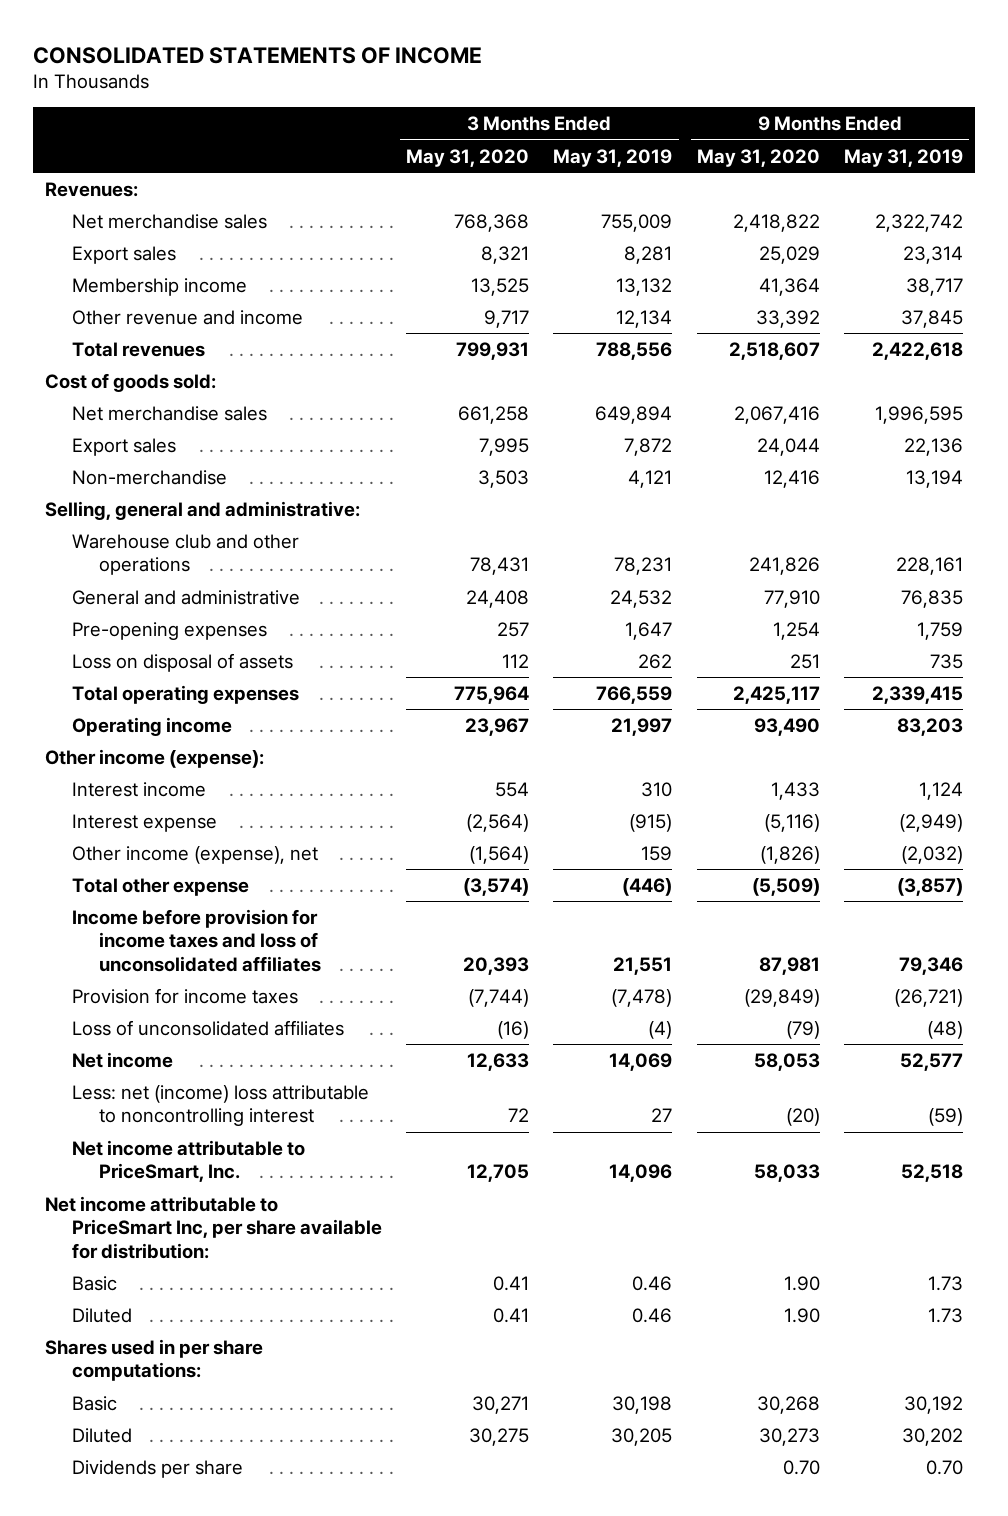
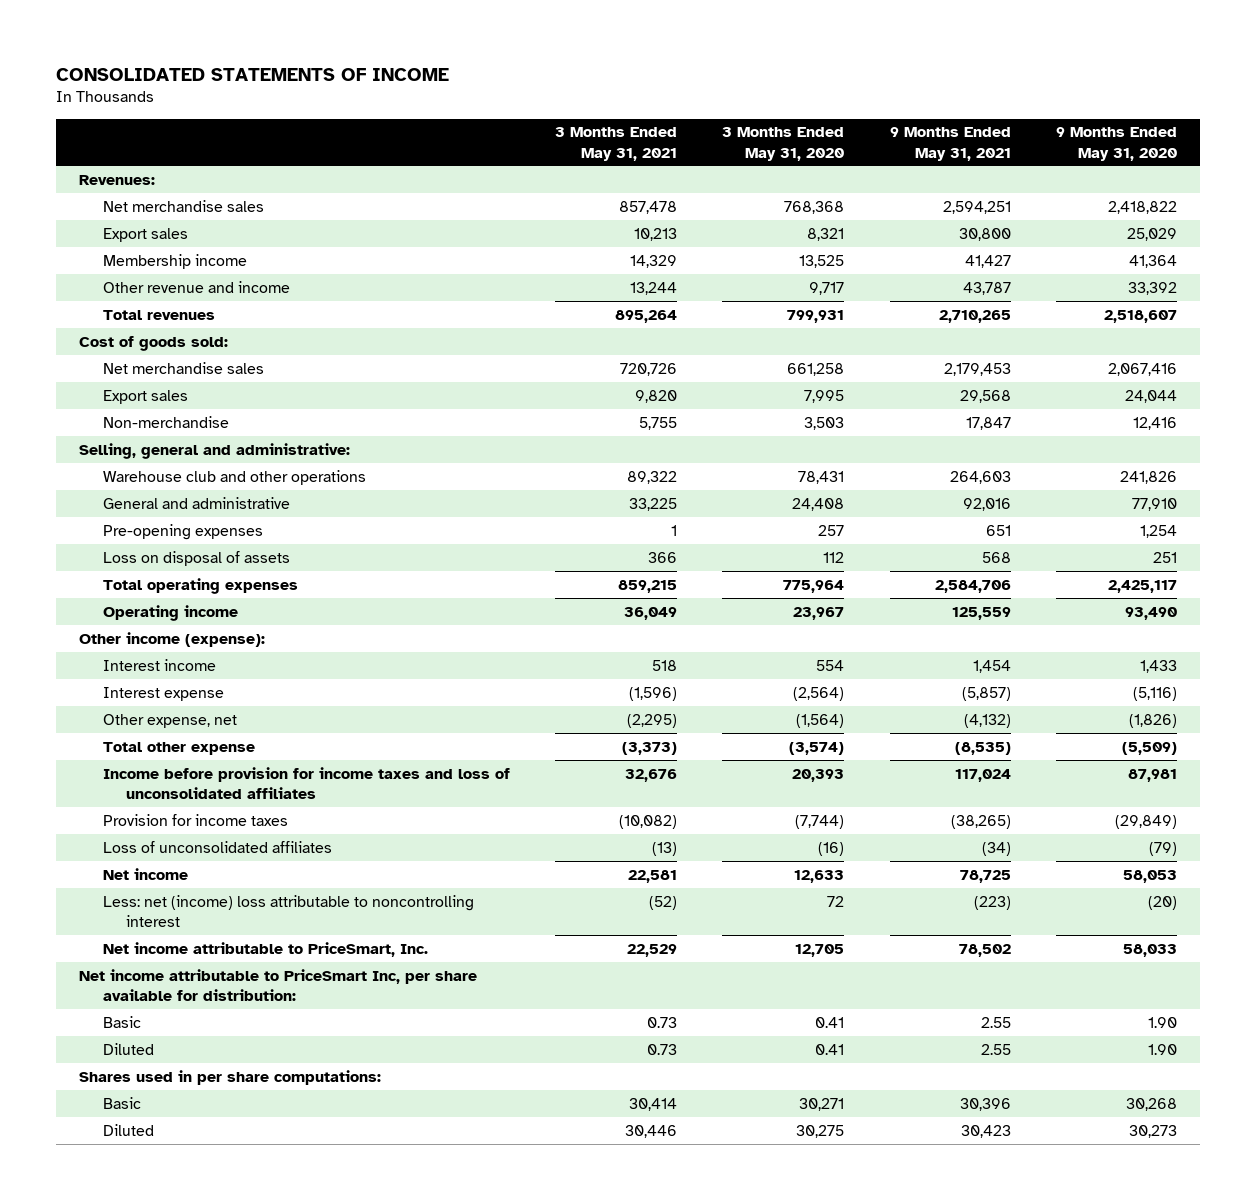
[553,148,673,167] May 31, 2019 -> none
[843,148,963,167] May 31, 2019 -> none
none -> [554,127,677,161] 3 Months Ended May 31, 2021
none -> [889,127,1011,161] 9 Months Ended May 31, 2021
[72,845,319,864] Other income (expense), net -> [102,713,237,728] Other expense, net
[72,1459,244,1478] Dividends per share -> none

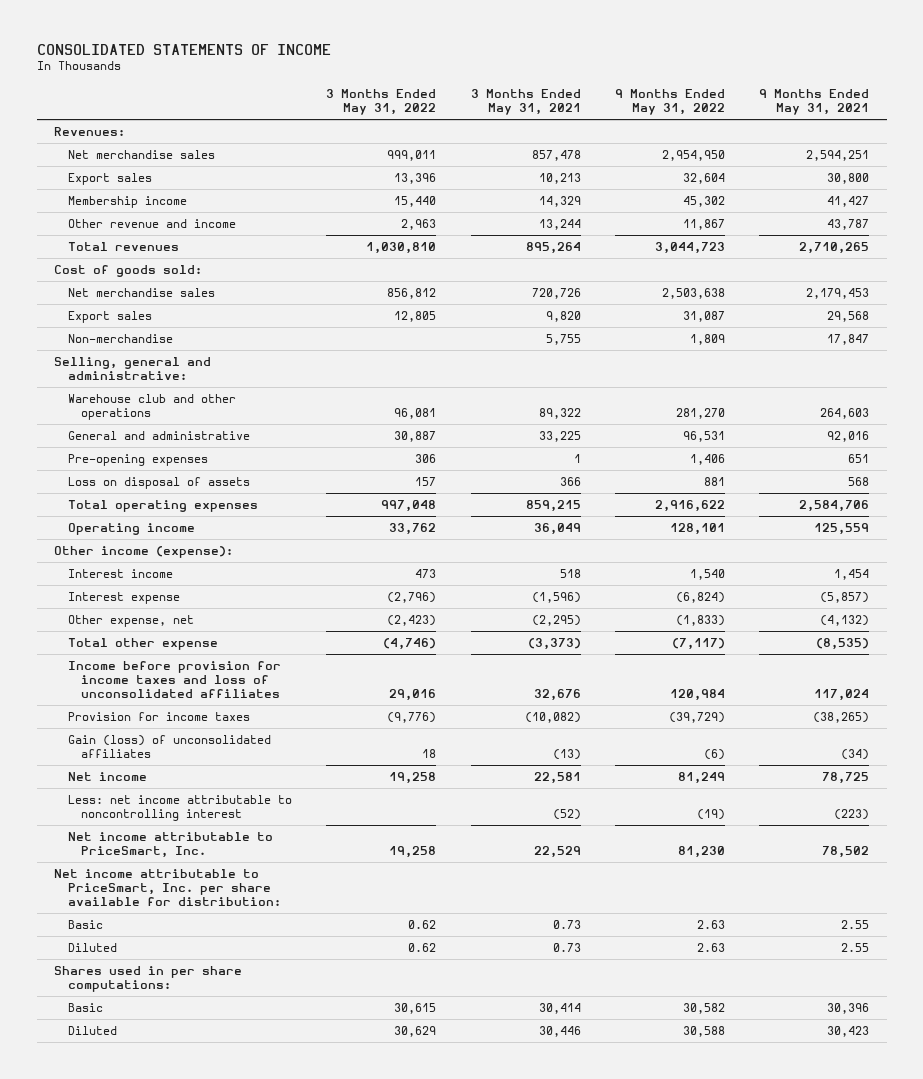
[722,127,845,161] 3 Months Ended May 31, 2020 -> none
[1056,127,1178,161] 9 Months Ended May 31, 2020 -> none
none -> [326,88,437,116] 3 Months Ended May 31, 2022
none -> [614,88,725,116] 9 Months Ended May 31, 2022
[102,840,332,853] Loss of unconsolidated affiliates -> [67,734,271,758] Gain (loss) of unconsolidated affiliates
[102,894,474,927] Less: net (income) loss attributable to noncontrolling interest -> [67,794,292,821] Less: net income attributable to noncontrolling interest
[78,968,477,1001] Net income attributable to PriceSmart Inc, per share available for distribution: -> [53,868,281,907] Net income attributable to PriceSmart, Inc. per share available for distribution:

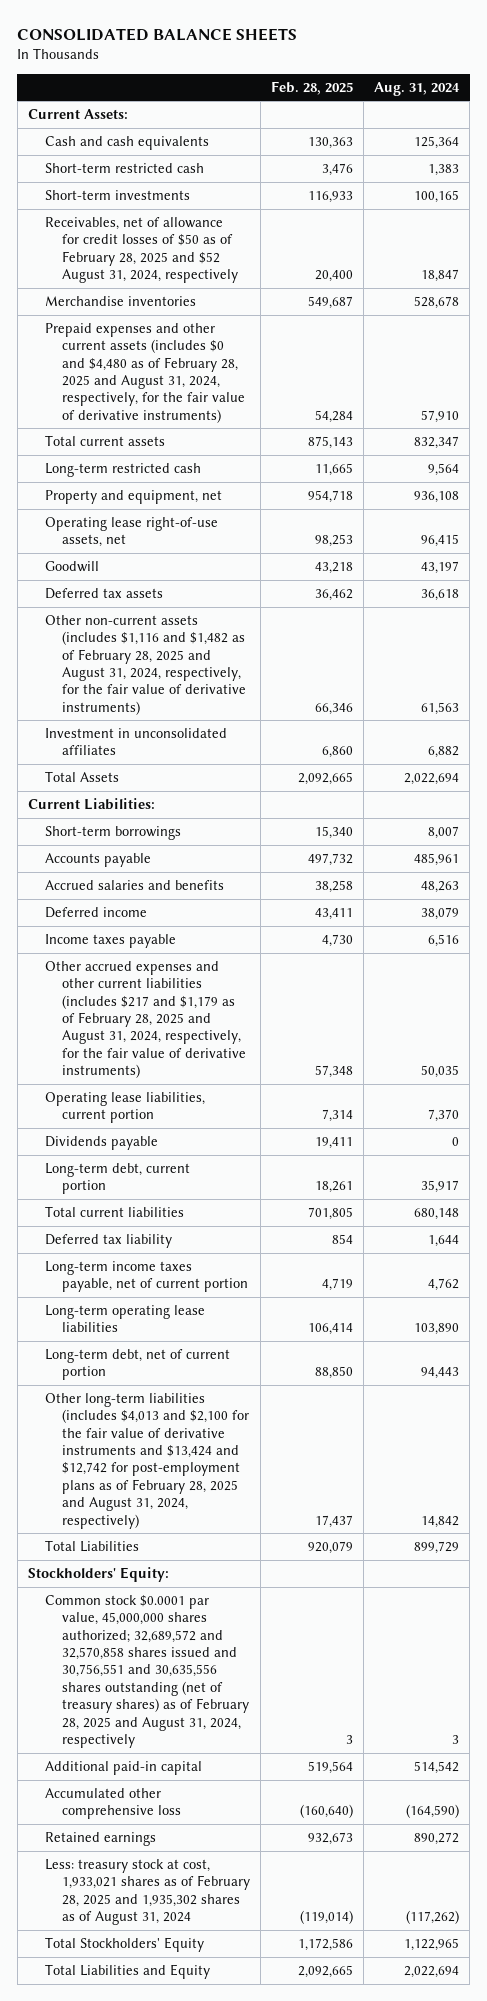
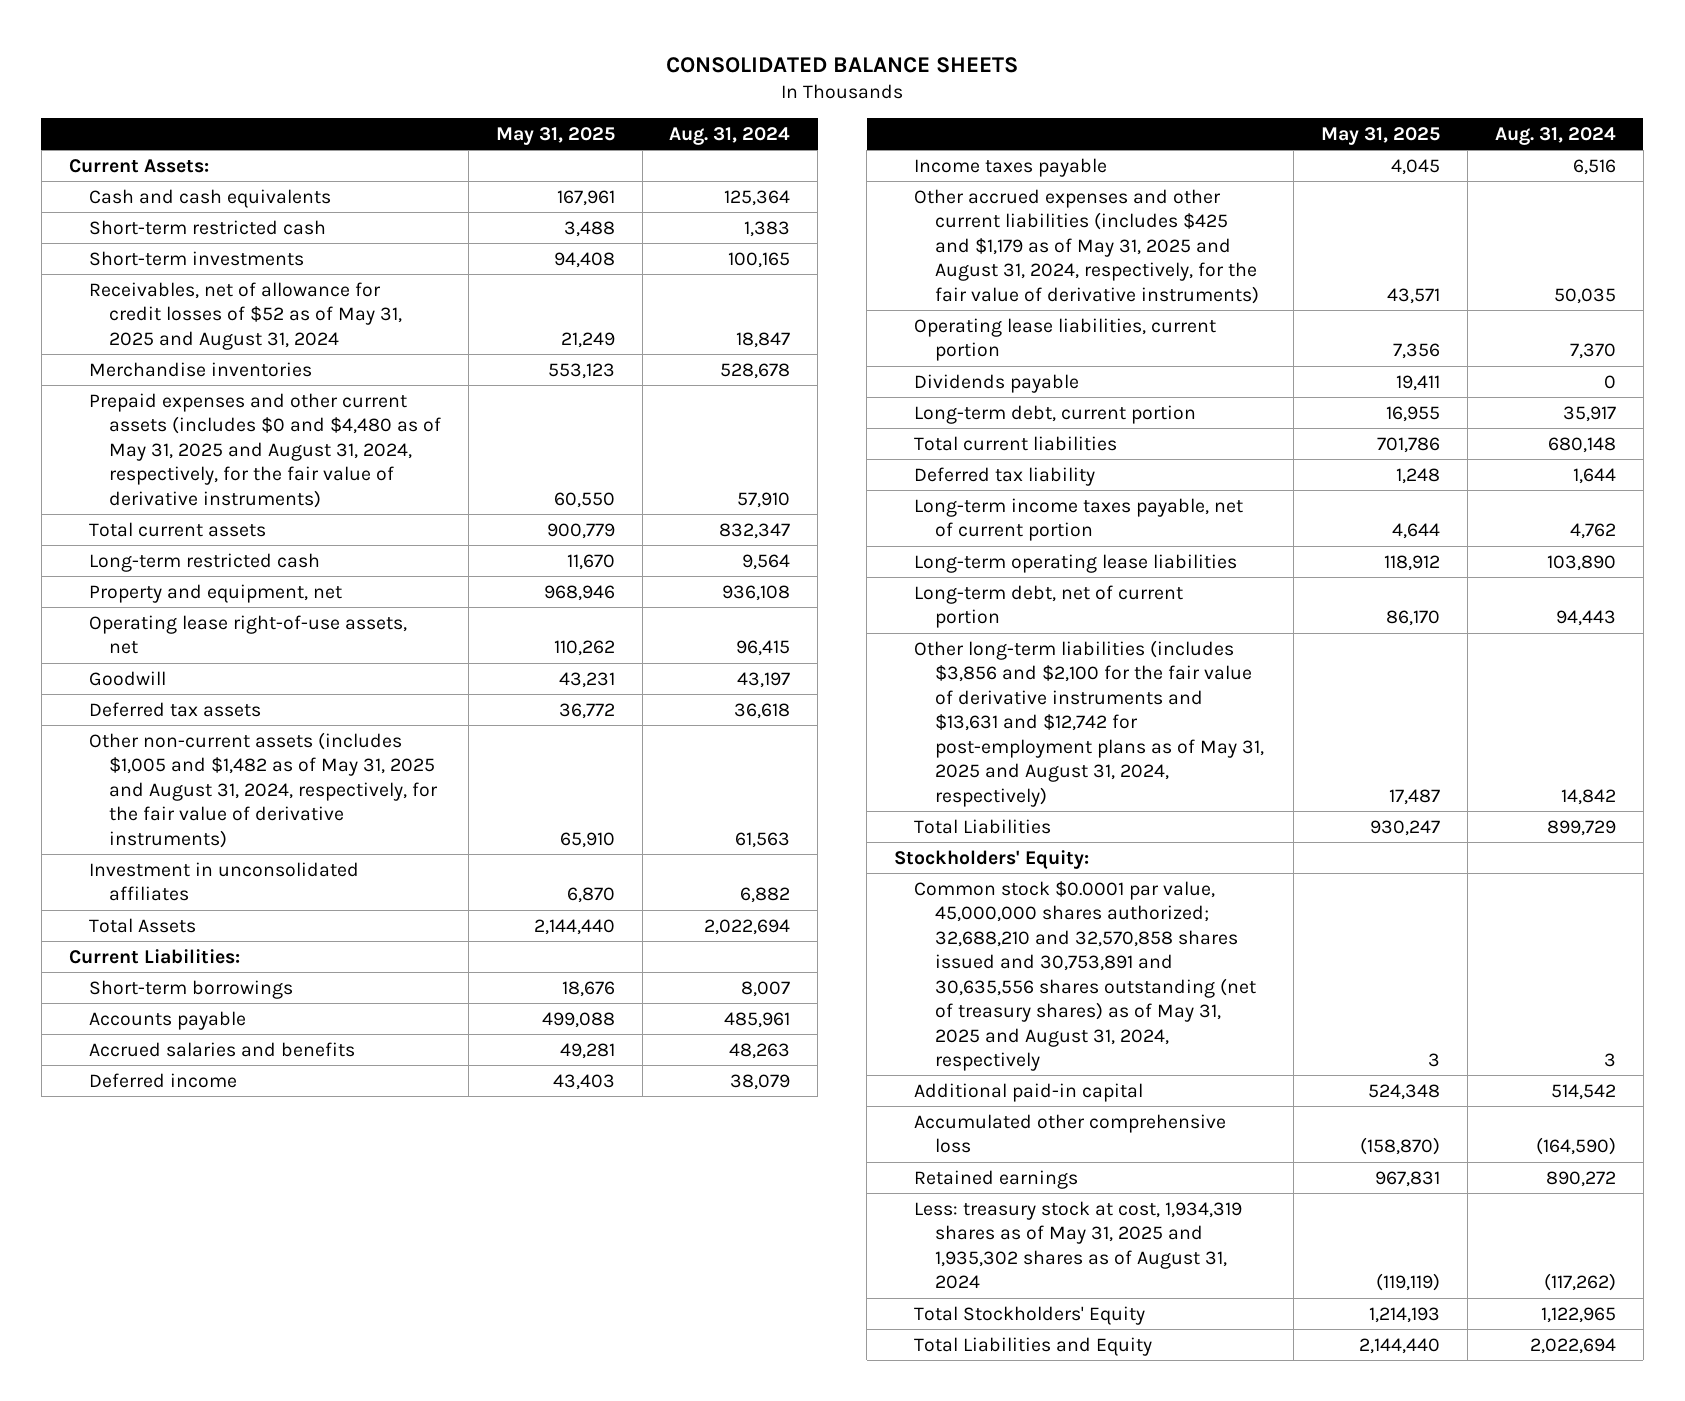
[271,80,354,95] Feb. 28, 2025 -> none
none -> [495,126,615,145] May 31, 2025
[45,216,239,284] Receivables, net of allowance for credit losses of $50 as of February 28, 2025 and $52 August 31, 2024, respectively -> [88,281,402,350] Receivables, net of allowance for credit losses of $52 as of May 31, 2025 and August 31, 2024
[45,322,246,423] Prepaid expenses and other current assets (includes $0 and $4,480 as of February 28, 2025 and August 31, 2024, respectively, for the fair value of derivative instruments) -> [88,392,441,508] Prepaid expenses and other current assets (includes $0 and $4,480 as of May 31, 2025 and August 31, 2024, respectively, for the fair value of derivative instruments)
[45,614,247,715] Other non-current assets (includes $1,116 and $1,482 as of February 28, 2025 and August 31, 2024, respectively, for the fair value of derivative instruments) -> [88,731,438,848] Other non-current assets (includes $1,005 and $1,482 as of May 31, 2025 and August 31, 2024, respectively, for the fair value of derivative instruments)
[45,960,247,1079] Other accrued expenses and other current liabilities (includes $217 and $1,179 as of February 28, 2025 and August 31, 2024, respectively, for the fair value of derivative instruments) -> [914,188,1259,304] Other accrued expenses and other current liabilities (includes $425 and $1,179 as of May 31, 2025 and August 31, 2024, respectively, for the fair value of derivative instruments)
[45,1392,250,1529] Other long-term liabilities (includes $4,013 and $2,100 for the fair value of derivative instruments and $13,424 and $12,742 for post-employment plans as of February 28, 2025 and August 31, 2024, respectively) -> [914,639,1264,807] Other long-term liabilities (includes $3,856 and $2,100 for the fair value of derivative instruments and $13,631 and $12,742 for post-employment plans as of May 31, 2025 and August 31, 2024, respectively)
[45,1594,250,1748] Common stock $0.0001 par value, 45,000,000 shares authorized; 32,689,572 and 32,570,858 shares issued and 30,756,551 and 30,635,556 shares outstanding (net of treasury shares) as of February 28, 2025 and August 31, 2024, respectively -> [914,880,1256,1072] Common stock $0.0001 par value, 45,000,000 shares authorized; 32,688,210 and 32,570,858 shares issued and 30,753,891 and 30,635,556 shares outstanding (net of treasury shares) as of May 31, 2025 and August 31, 2024, respectively
[45,1858,251,1926] Less: treasury stock at cost, 1,933,021 shares as of February 28, 2025 and 1,935,302 shares as of August 31, 2024 -> [914,1200,1243,1290] Less: treasury stock at cost, 1,934,319 shares as of May 31, 2025 and 1,935,302 shares as of August 31, 2024

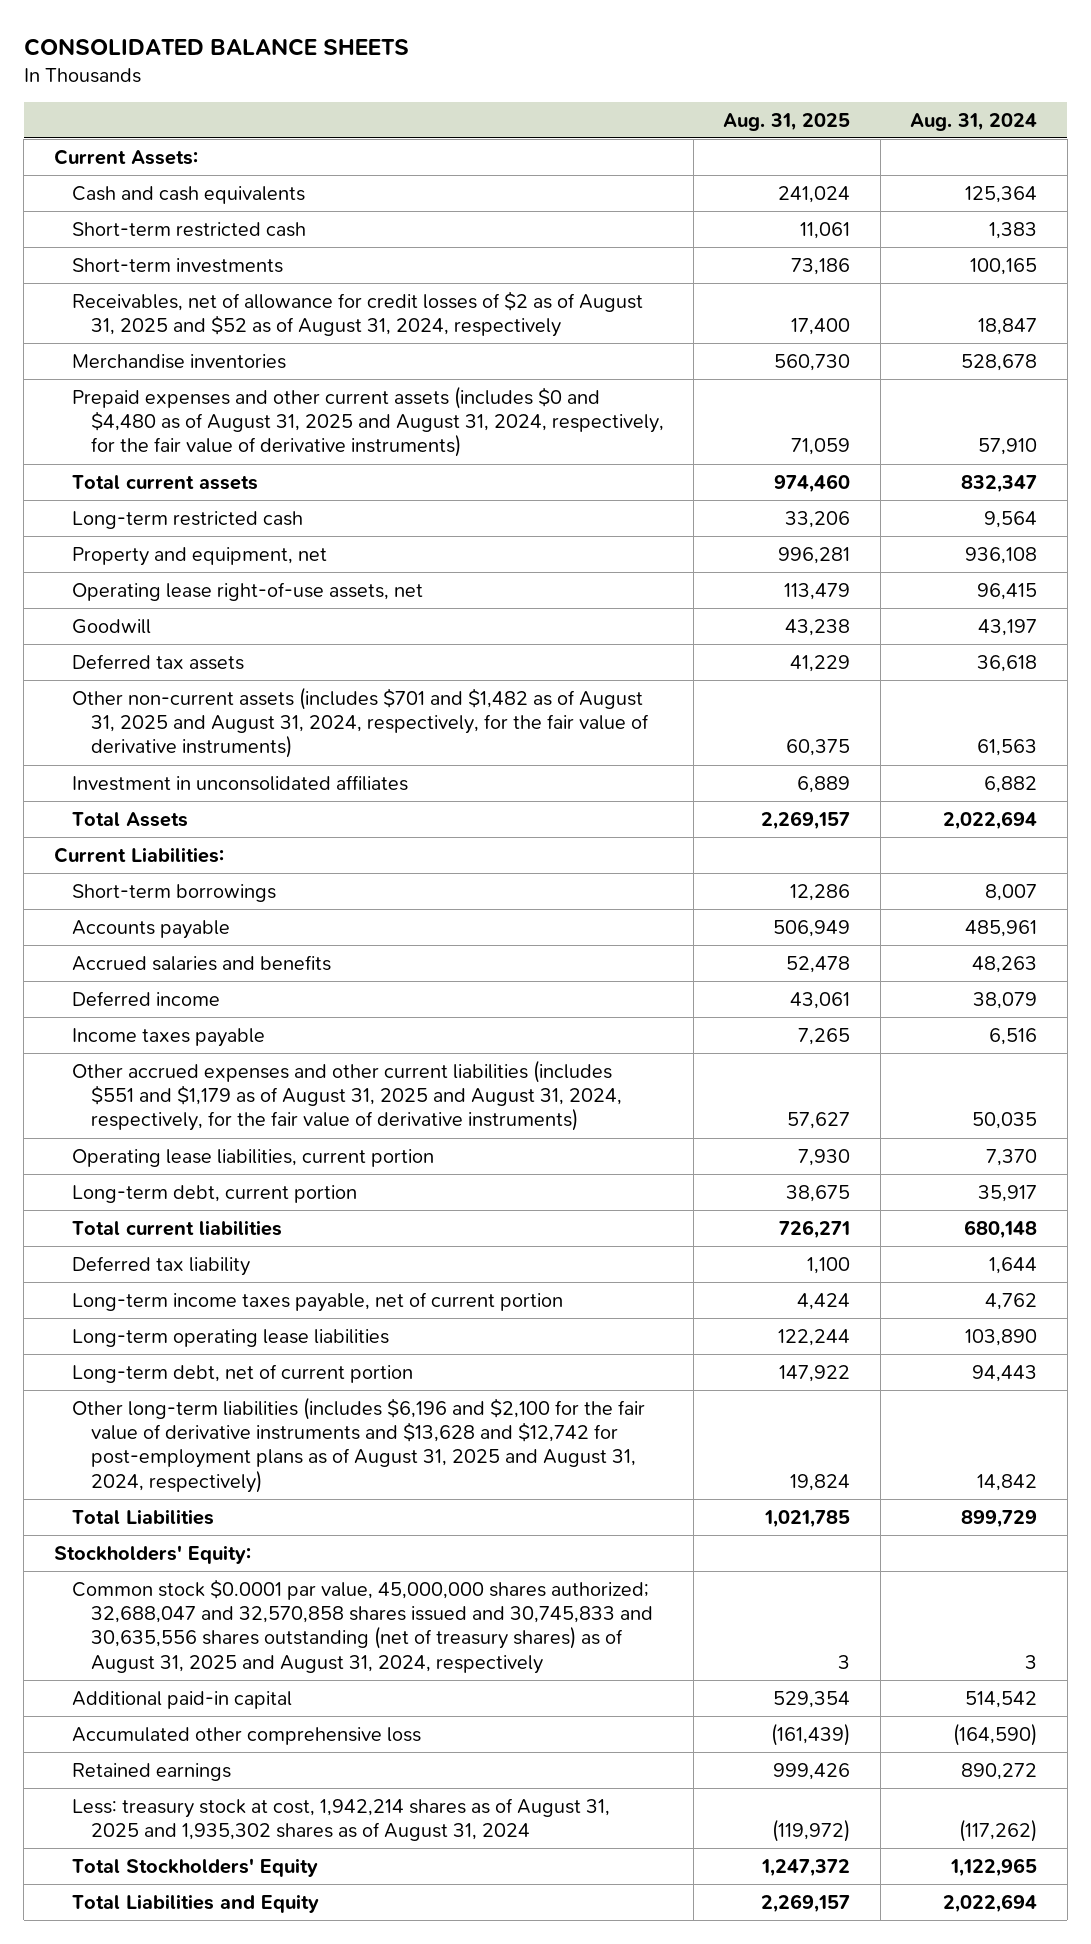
[495,126,615,145] May 31, 2025 -> none
none -> [723,112,851,131] Aug. 31, 2025
[88,281,402,350] Receivables, net of allowance for credit losses of $52 as of May 31, 2025 and August 31, 2024 -> [72,290,644,338] Receivables, net of allowance for credit losses of $2 as of August 31, 2025 and $52 as of August 31, 2024, respectively
[88,392,441,508] Prepaid expenses and other current assets (includes $0 and $4,480 as of May 31, 2025 and August 31, 2024, respectively, for the fair value of derivative instruments) -> [72,385,664,458] Prepaid expenses and other current assets (includes $0 and $4,480 as of August 31, 2025 and August 31, 2024, respectively, for the fair value of derivative instruments)
[88,731,438,848] Other non-current assets (includes $1,005 and $1,482 as of May 31, 2025 and August 31, 2024, respectively, for the fair value of derivative instruments) -> [72,686,649,759] Other non-current assets (includes $701 and $1,482 as of August 31, 2025 and August 31, 2024, respectively, for the fair value of derivative instruments)
[914,188,1259,304] Other accrued expenses and other current liabilities (includes $425 and $1,179 as of May 31, 2025 and August 31, 2024, respectively, for the fair value of derivative instruments) -> [72,1059,622,1132] Other accrued expenses and other current liabilities (includes $551 and $1,179 as of August 31, 2025 and August 31, 2024, respectively, for the fair value of derivative instruments)
[914,373,1080,393] Dividends payable -> none
[914,639,1264,807] Other long-term liabilities (includes $3,856 and $2,100 for the fair value of derivative instruments and $13,631 and $12,742 for post-employment plans as of May 31, 2025 and August 31, 2024, respectively) -> [72,1396,646,1493] Other long-term liabilities (includes $6,196 and $2,100 for the fair value of derivative instruments and $13,628 and $12,742 for post-employment plans as of August 31, 2025 and August 31, 2024, respectively)
[914,880,1256,1072] Common stock $0.0001 par value, 45,000,000 shares authorized; 32,688,210 and 32,570,858 shares issued and 30,753,891 and 30,635,556 shares outstanding (net of treasury shares) as of May 31, 2025 and August 31, 2024, respectively -> [72,1578,653,1674] Common stock $0.0001 par value, 45,000,000 shares authorized; 32,688,047 and 32,570,858 shares issued and 30,745,833 and 30,635,556 shares outstanding (net of treasury shares) as of August 31, 2025 and August 31, 2024, respectively
[914,1200,1243,1290] Less: treasury stock at cost, 1,934,319 shares as of May 31, 2025 and 1,935,302 shares as of August 31, 2024 -> [72,1797,611,1842] Less: treasury stock at cost, 1,942,214 shares as of August 31, 2025 and 1,935,302 shares as of August 31, 2024

